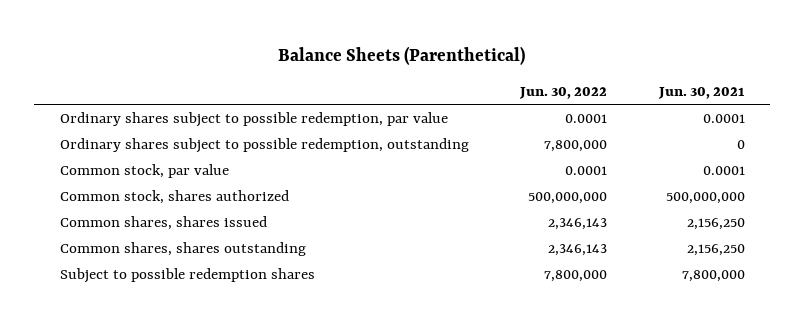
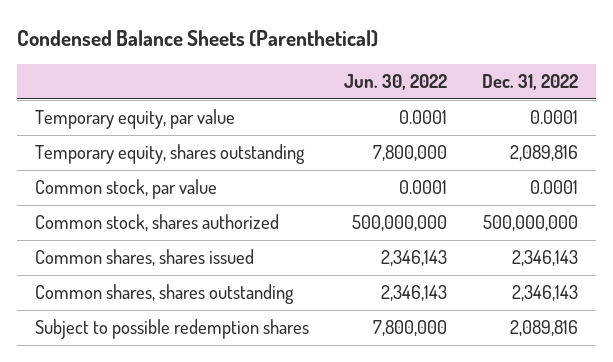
[278,45,526,65] Balance Sheets (Parenthetical) -> [17,29,379,47] Condensed Balance Sheets (Parenthetical)
[657,86,745,99] Jun. 30, 2021 -> none
none -> [482,73,579,90] Dec. 31, 2022
[59,112,448,128] Ordinary shares subject to possible redemption, par value -> [34,108,235,129] Temporary equity, par value
[59,138,469,154] Ordinary shares subject to possible redemption, outstanding -> [34,143,305,164] Temporary equity, shares outstanding

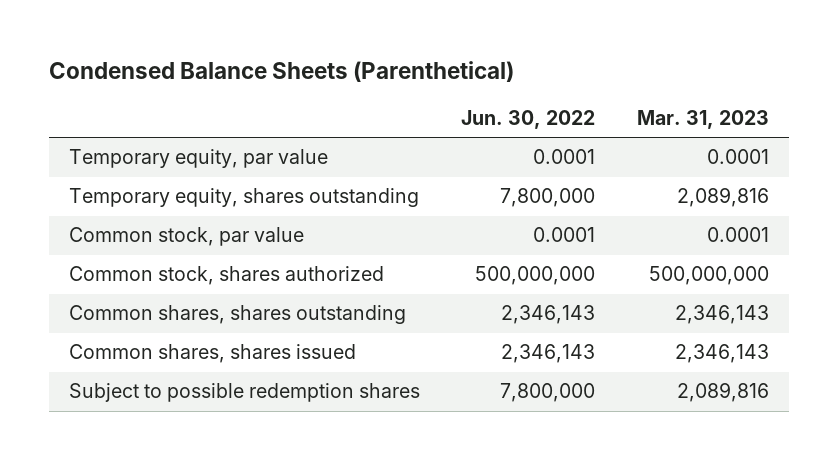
[482,73,579,90] Dec. 31, 2022 -> none
none -> [636,109,769,129] Mar. 31, 2023
[34,248,254,266] Common shares, shares issued -> [69,344,357,364] Common shares, shares issued

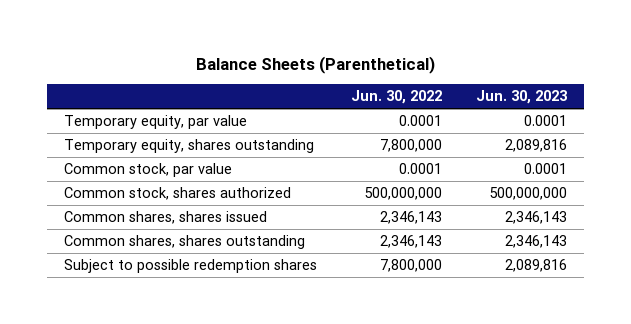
[48,60,514,82] Condensed Balance Sheets (Parenthetical) -> [195,55,435,74] Balance Sheets (Parenthetical)
[636,109,769,129] Mar. 31, 2023 -> none
none -> [475,90,567,105] Jun. 30, 2023
[69,305,407,325] Common shares, shares outstanding -> [64,235,306,250] Common shares, shares outstanding

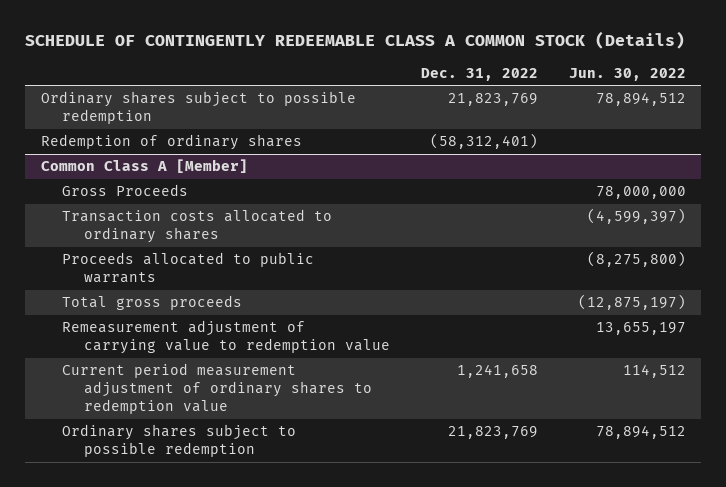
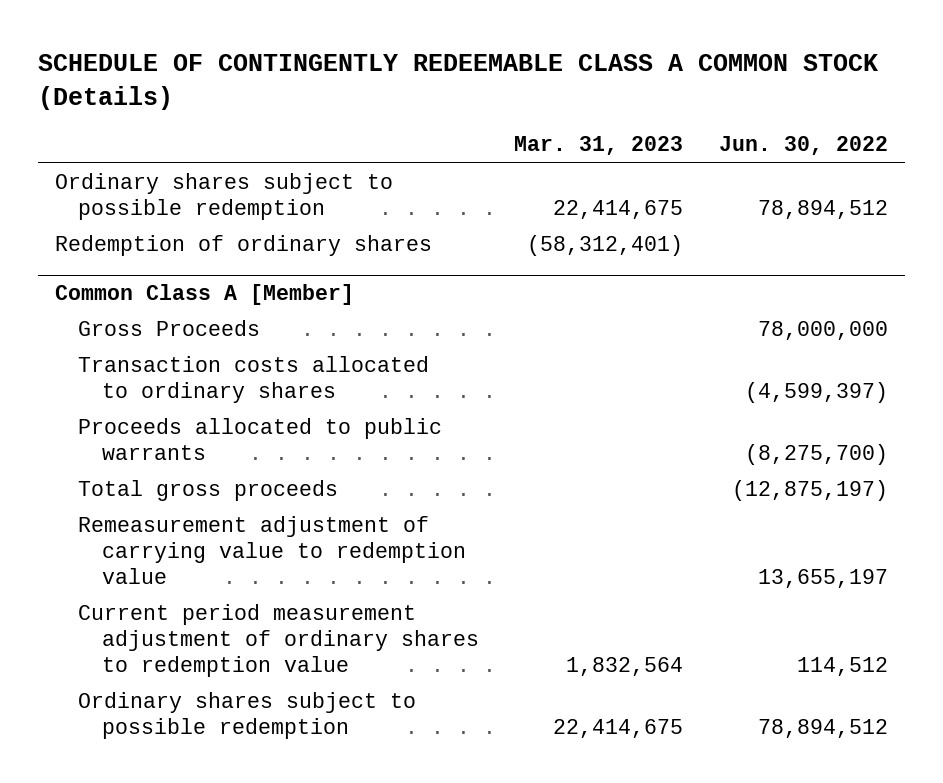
[420,67,538,81] Dec. 31, 2022 -> none
none -> [514,136,684,156] Mar. 31, 2023
[586,251,686,268] (8,275,800) -> [744,444,888,466] (8,275,700)

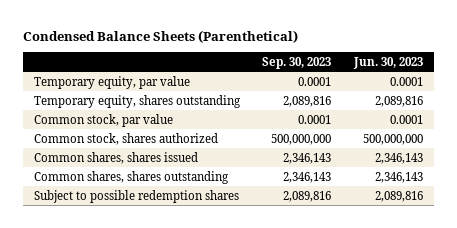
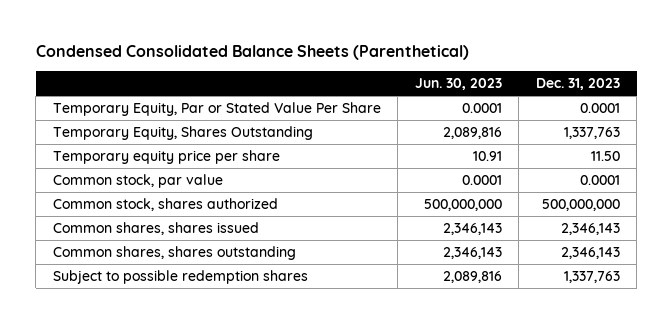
[22,29,298,43] Condensed Balance Sheets (Parenthetical) -> [35,45,469,61] Condensed Consolidated Balance Sheets (Parenthetical)
[262,56,332,69] Sep. 30, 2023 -> none
none -> [535,78,620,91] Dec. 31, 2023
[34,75,191,89] Temporary equity, par value -> [52,101,381,116] Temporary Equity, Par or Stated Value Per Share
[34,94,242,108] Temporary equity, shares outstanding -> [52,125,313,140] Temporary Equity, Shares Outstanding
none -> [52,149,280,164] Temporary equity price per share

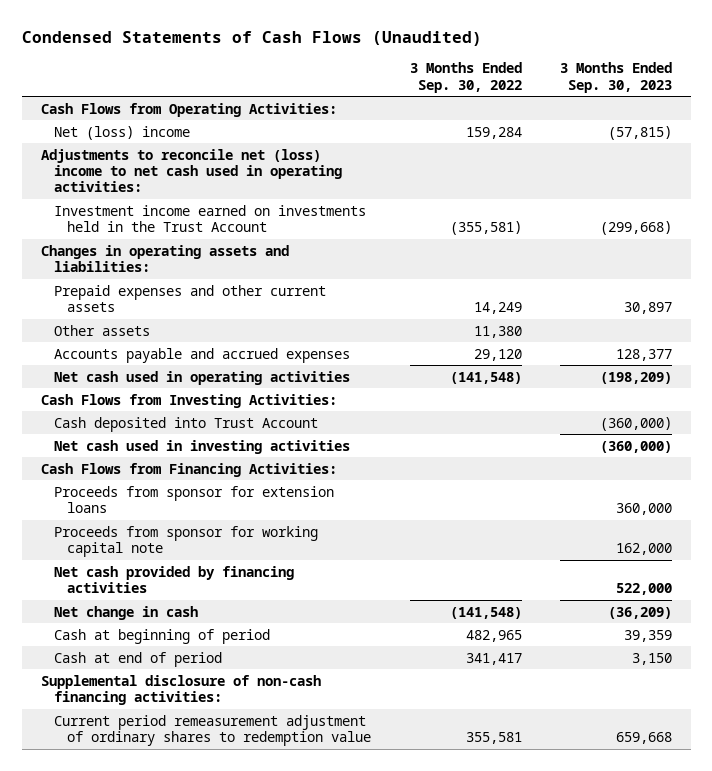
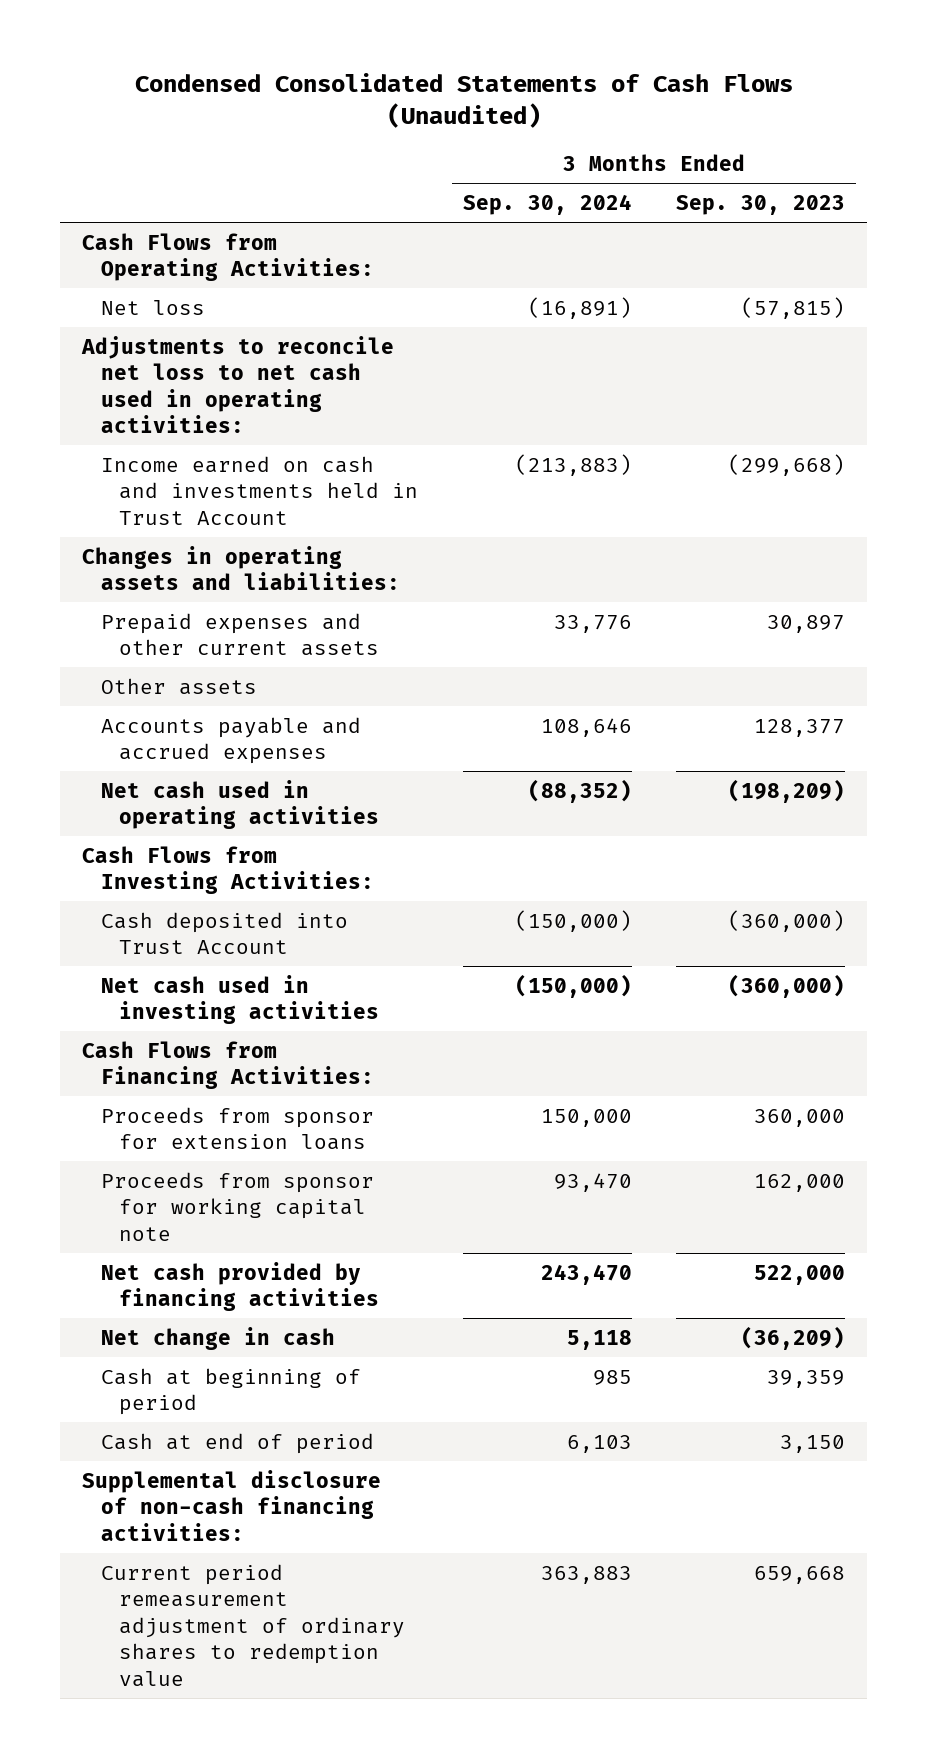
[21,31,482,47] Condensed Statements of Cash Flows (Unaudited) -> [134,73,793,129] Condensed Consolidated Statements of Cash Flows (Unaudited)
[409,62,522,93] 3 Months Ended Sep. 30, 2022 -> none
none -> [462,194,632,216] Sep. 30, 2024
[54,125,191,140] Net (loss) income -> [100,299,205,315] Net loss
[40,148,343,193] Adjustments to reconcile net (loss) income to net cash used in operating activities: -> [81,335,395,434] Adjustments to reconcile net loss to net cash used in operating activities:
[54,204,367,232] Investment income earned on investments held in the Trust Account -> [100,455,419,525] Income earned on cash and investments held in Trust Account

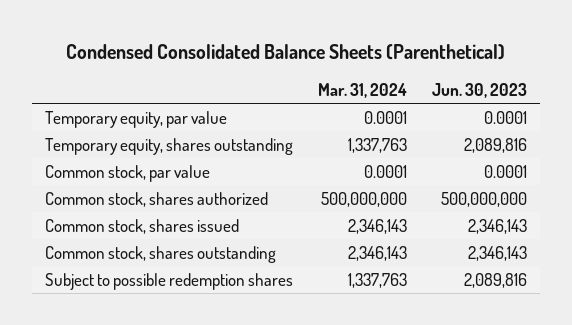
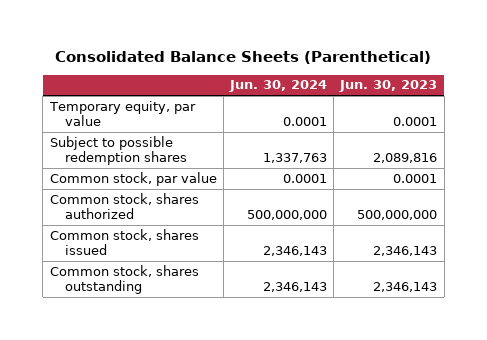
[66,43,506,60] Condensed Consolidated Balance Sheets (Parenthetical) -> [55,51,432,65] Consolidated Balance Sheets (Parenthetical)
[318,82,408,98] Mar. 31, 2024 -> none
none -> [228,80,327,93] Jun. 30, 2024
[44,137,293,155] Temporary equity, shares outstanding -> none
[44,272,293,290] Subject to possible redemption shares -> [49,135,188,166] Subject to possible redemption shares

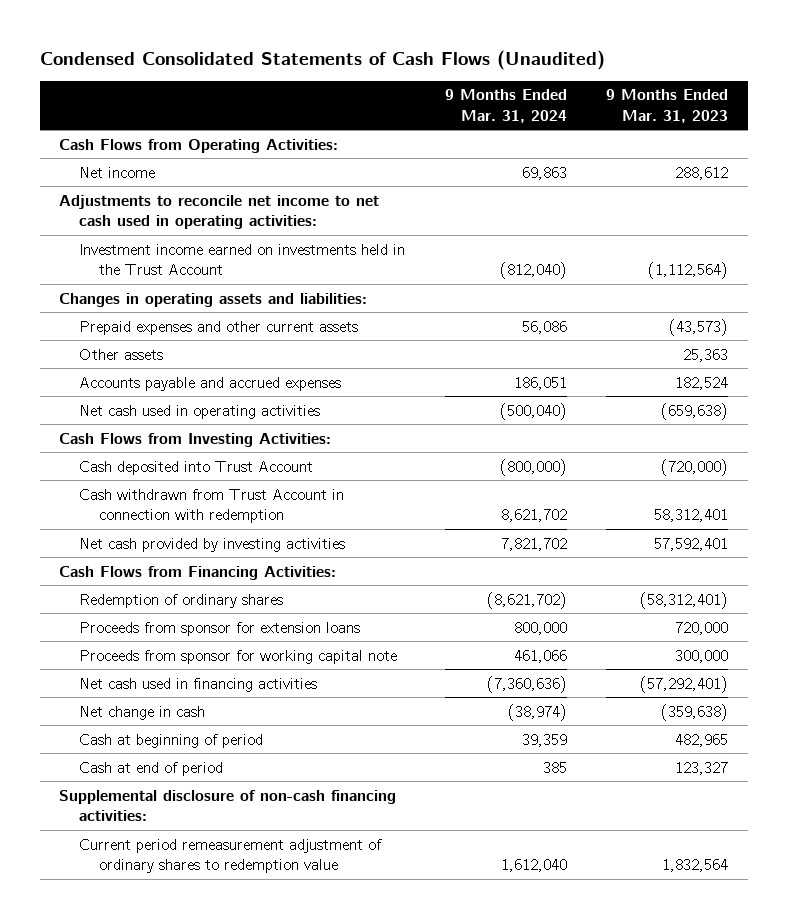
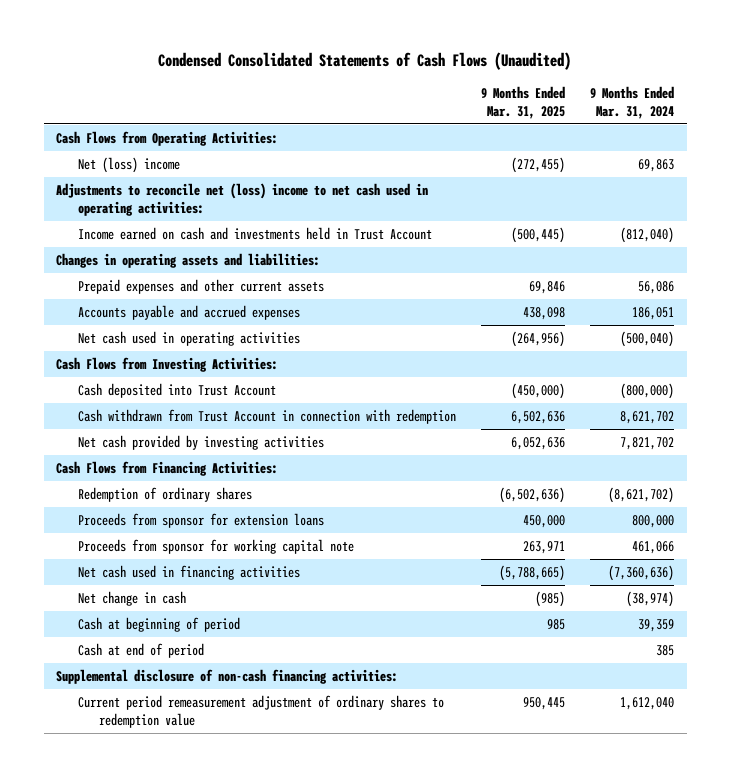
[606,89,729,123] 9 Months Ended Mar. 31, 2023 -> none
none -> [481,85,566,119] 9 Months Ended Mar. 31, 2025
[79,166,156,178] Net income -> [77,156,180,173] Net (loss) income
[59,194,380,230] Adjustments to reconcile net income to net cash used in operating activities: -> [56,182,429,216] Adjustments to reconcile net (loss) income to net cash used in operating activities:
[79,243,406,276] Investment income earned on investments held in the Trust Account -> [77,226,432,240] Income earned on cash and investments held in Trust Account
[79,348,164,360] Other assets -> none

